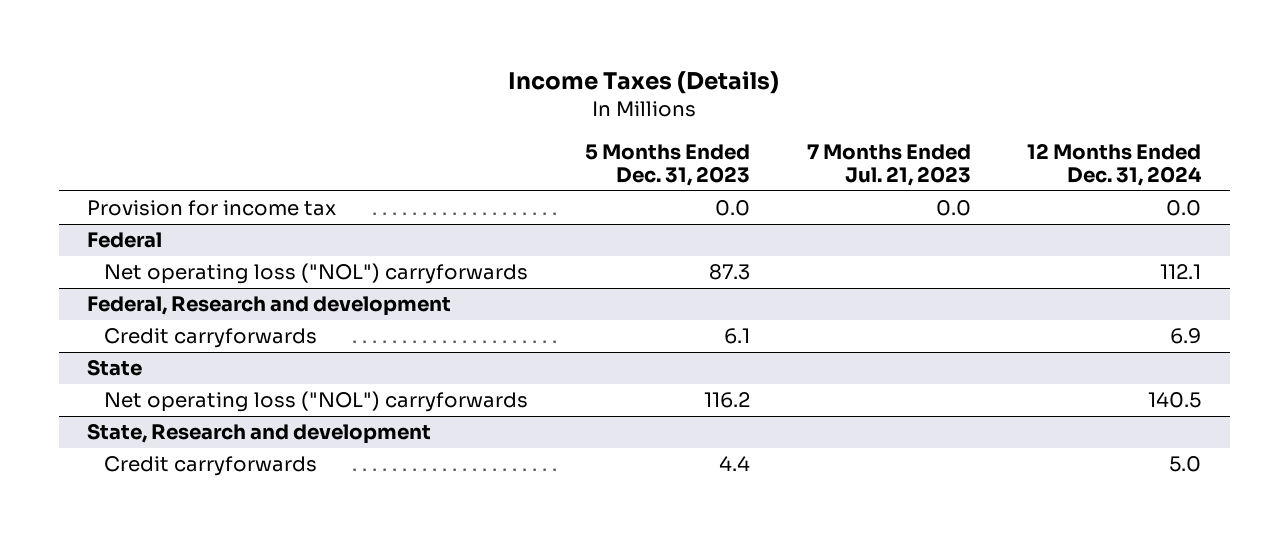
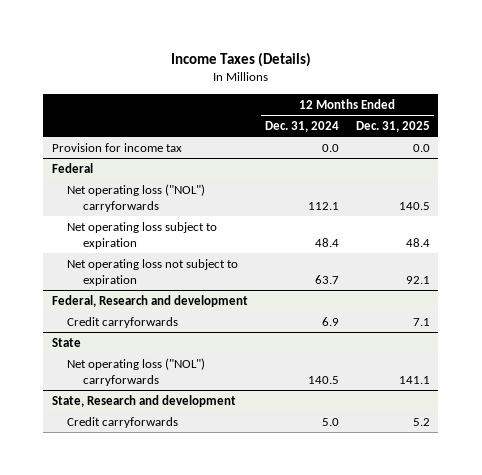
[584,144,750,187] 5 Months Ended Dec. 31, 2023 -> none
[806,144,971,187] 7 Months Ended Jul. 21, 2023 -> none
none -> [355,121,430,133] Dec. 31, 2025
none -> [67,221,218,249] Net operating loss subject to expiration
none -> [67,258,239,286] Net operating loss not subject to expiration

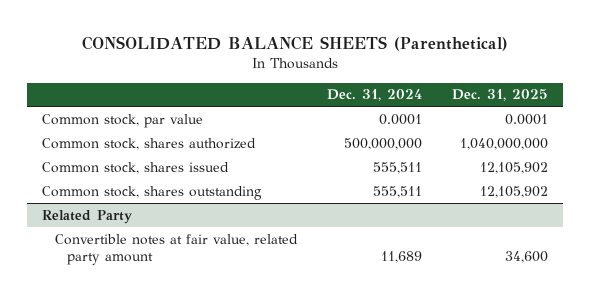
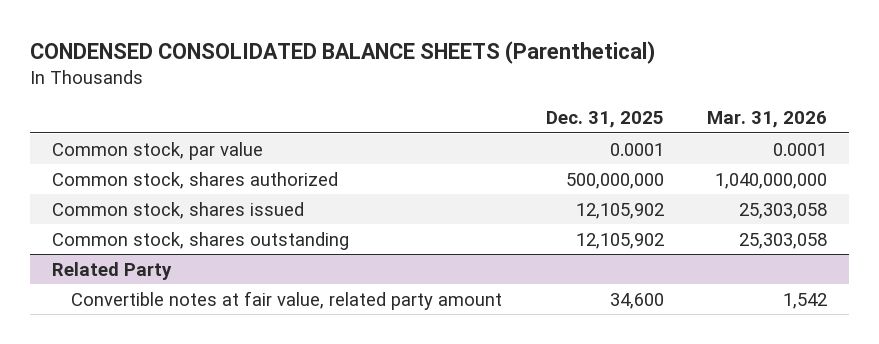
[82,36,509,52] CONSOLIDATED BALANCE SHEETS (Parenthetical) -> [29,40,655,64] CONDENSED CONSOLIDATED BALANCE SHEETS (Parenthetical)
[326,89,422,102] Dec. 31, 2024 -> none
none -> [707,111,828,129] Mar. 31, 2026
[460,137,549,150] 1,040,000,000 -> [565,172,664,189] 500,000,000

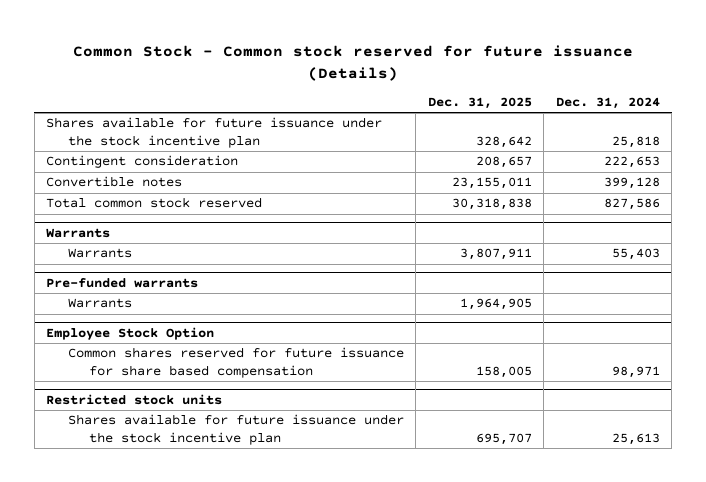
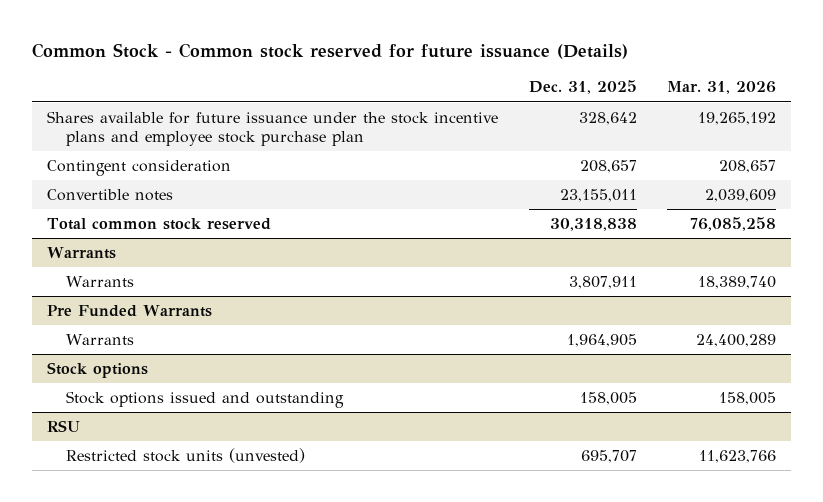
[555,97,660,110] Dec. 31, 2024 -> none
none -> [666,81,776,95] Mar. 31, 2026
[46,117,383,148] Shares available for future issuance under the stock incentive plan -> [47,111,499,146] Shares available for future issuance under the stock incentive plans and employee stock purchase plan
[46,277,199,288] Pre-funded warrants -> [47,305,213,318] Pre Funded Warrants
[46,326,215,340] Employee Stock Option -> [47,362,149,379] Stock options
[67,347,404,378] Common shares reserved for future issuance for share based compensation -> [65,391,344,409] Stock options issued and outstanding
[46,393,223,405] Restricted stock units -> [47,420,81,433] RSU
[67,414,404,445] Shares available for future issuance under the stock incentive plan -> [65,448,305,464] Restricted stock units (unvested)

